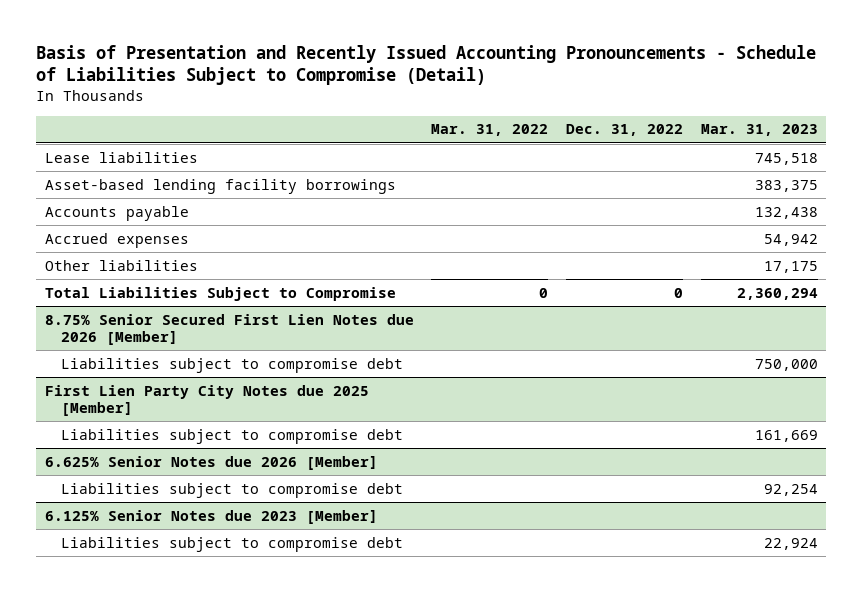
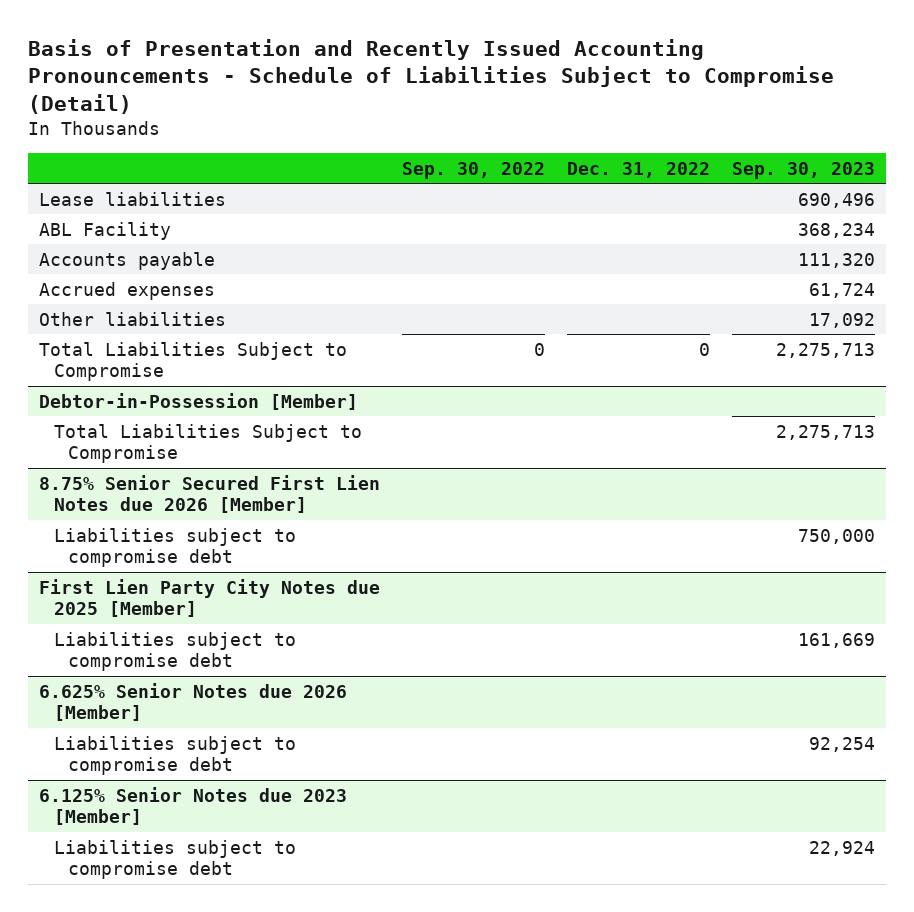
[431,124,549,137] Mar. 31, 2022 -> none
[700,124,818,137] Mar. 31, 2023 -> none
none -> [402,161,546,179] Sep. 30, 2022
none -> [732,161,876,179] Sep. 30, 2023
[44,178,396,194] Asset-based lending facility borrowings -> [39,221,172,240] ABL Facility
none -> [39,392,359,410] Debtor-in-Possession [Member]
none -> [53,423,362,464] Total Liabilities Subject to Compromise

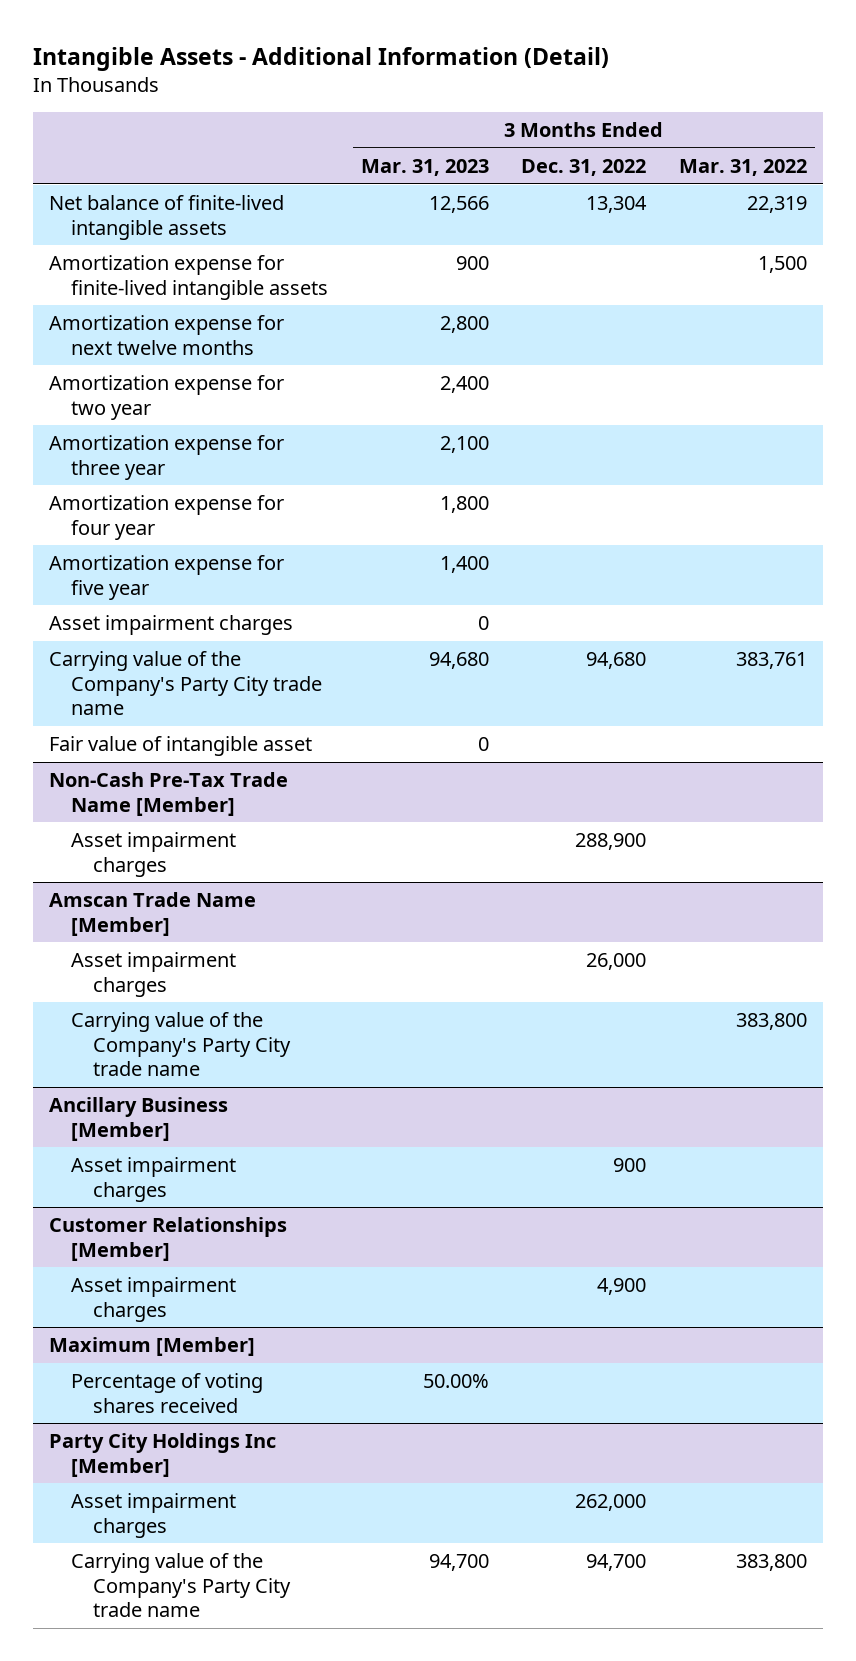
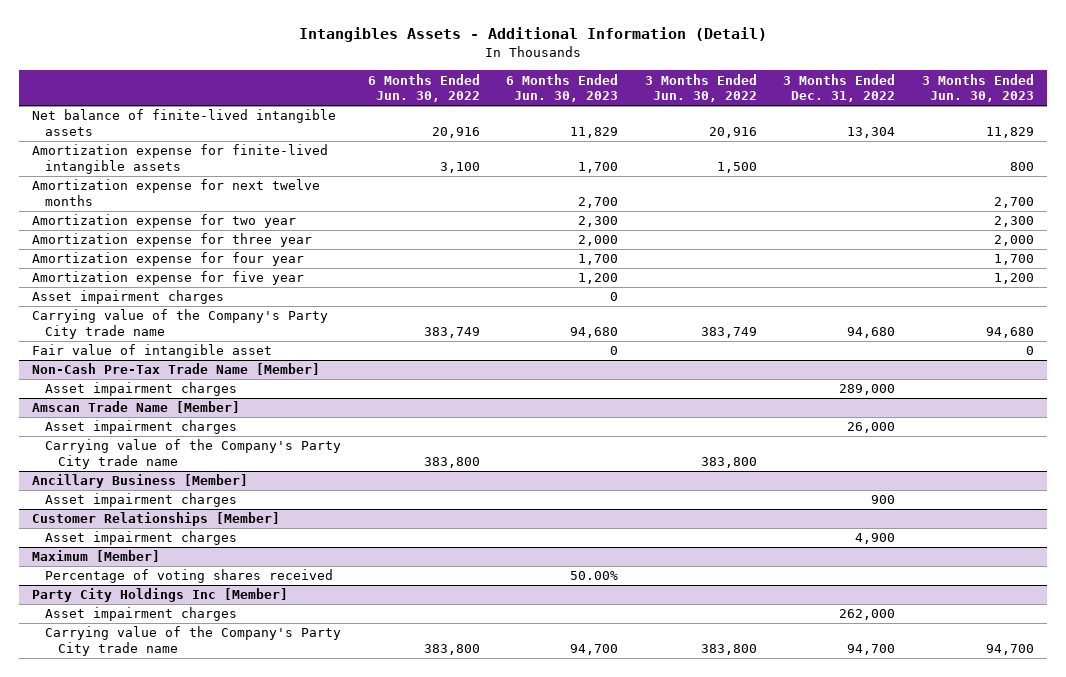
[33,46,610,71] Intangible Assets - Additional Information (Detail) -> [298,27,767,43] Intangibles Assets - Additional Information (Detail)
[360,159,489,177] Mar. 31, 2023 -> none
[678,159,807,177] Mar. 31, 2022 -> none
none -> [367,73,480,103] 6 Months Ended Jun. 30, 2022
none -> [506,73,619,103] 6 Months Ended Jun. 30, 2023
none -> [644,73,757,103] 3 Months Ended Jun. 30, 2022
none -> [921,73,1034,103] 3 Months Ended Jun. 30, 2023
[575,833,647,851] 288,900 -> [839,384,896,396] 289,000

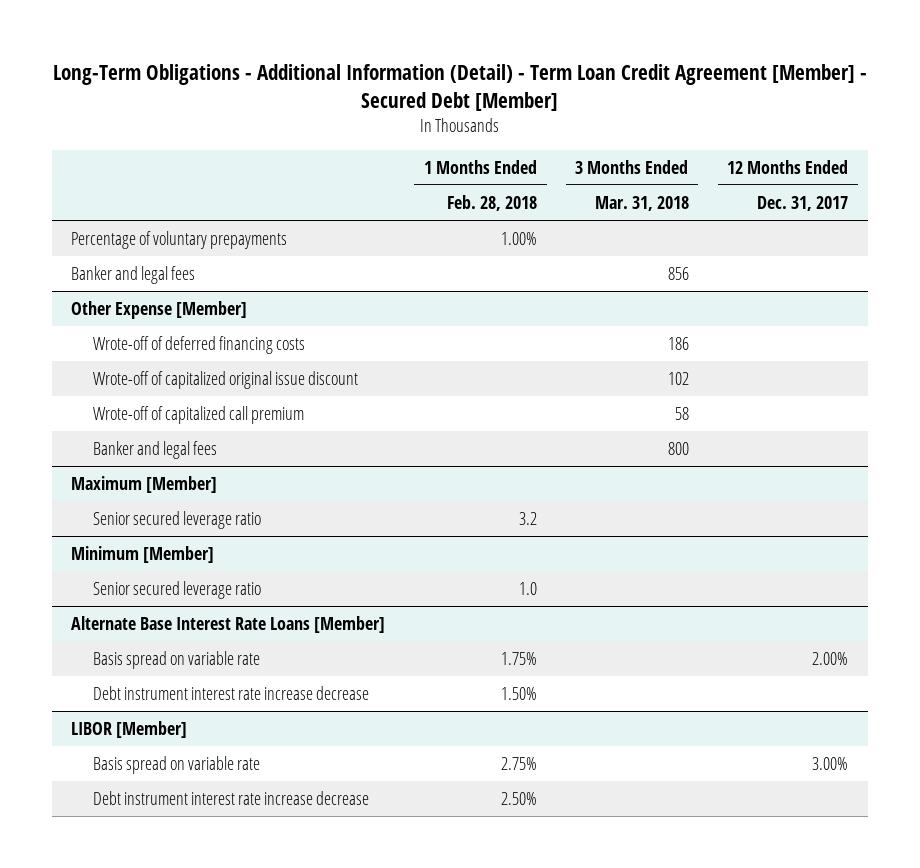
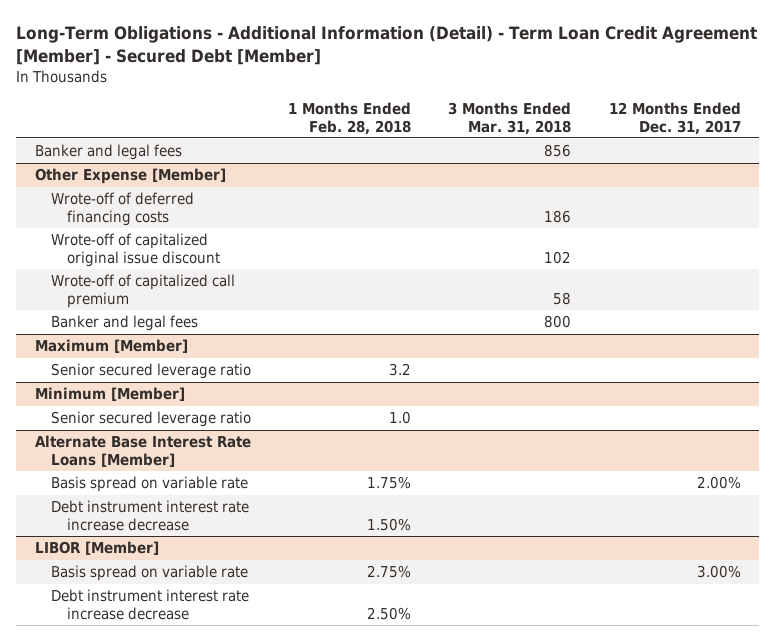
[71,230,288,249] Percentage of voluntary prepayments -> none

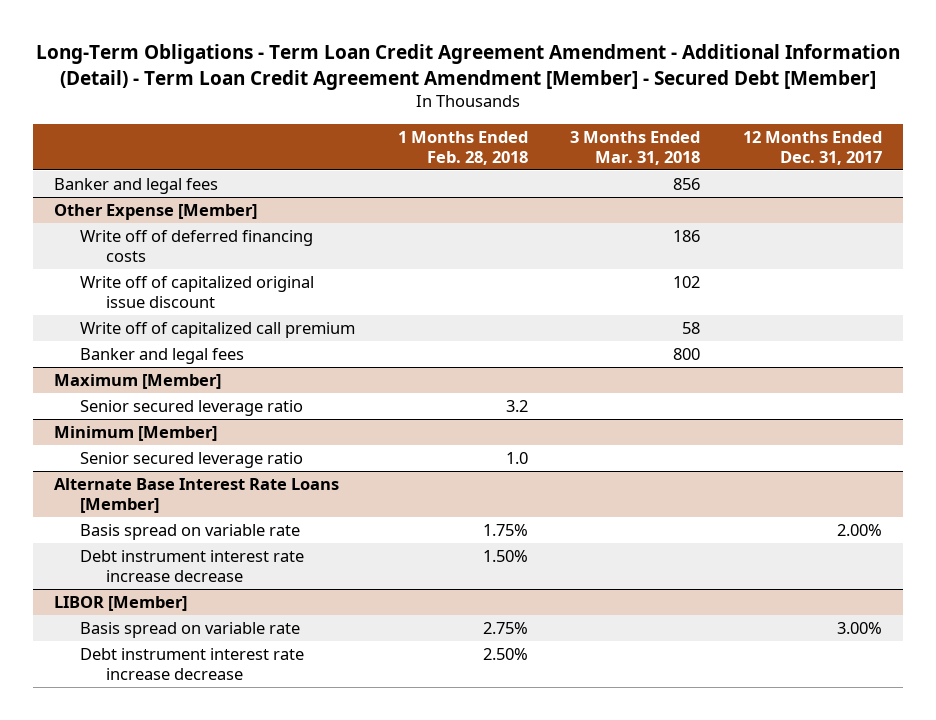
[16,26,758,66] Long-Term Obligations - Additional Information (Detail) - Term Loan Credit Agreement [Member] - Secured Debt [Member] -> [36,43,901,90] Long-Term Obligations - Term Loan Credit Agreement Amendment - Additional Information (Detail) - Term Loan Credit Agreement Amendment [Member] - Secured Debt [Member]
[50,192,194,226] Wrote-off of deferred financing costs -> [80,230,314,262] Write off of deferred financing costs
[50,233,221,267] Wrote-off of capitalized original issue discount -> [80,276,315,308] Write off of capitalized original issue discount
[50,274,235,308] Wrote-off of capitalized call premium -> [80,322,356,339] Write off of capitalized call premium

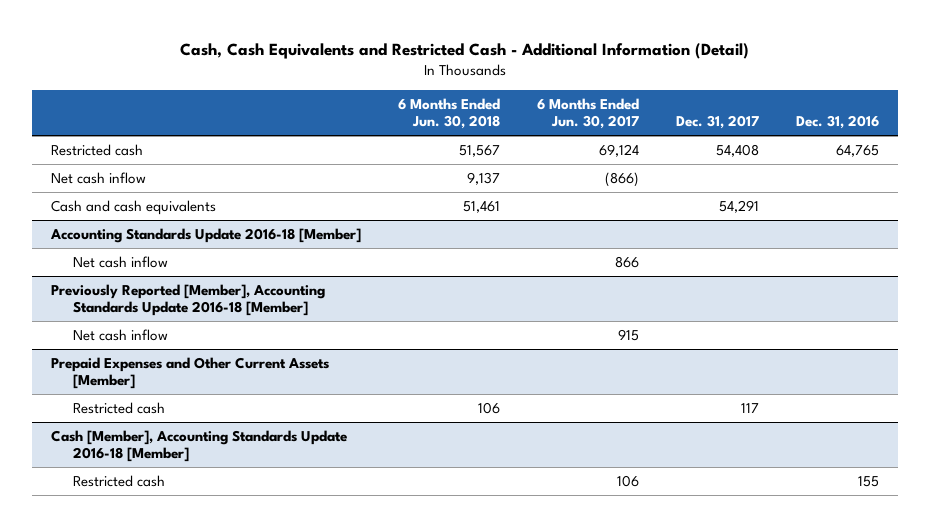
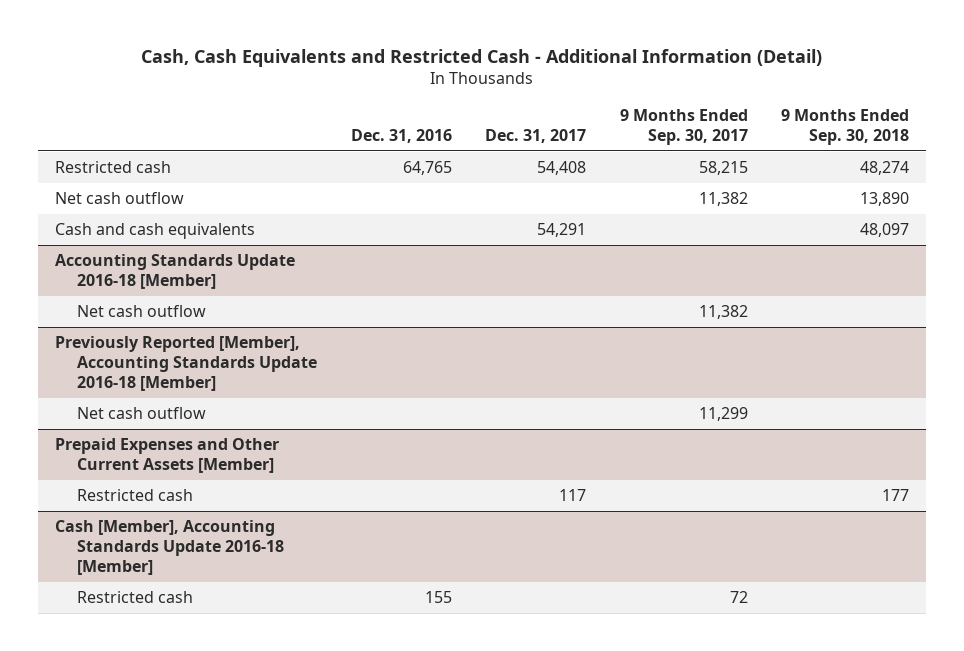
[397,97,500,130] 6 Months Ended Jun. 30, 2018 -> none
[537,97,640,130] 6 Months Ended Jun. 30, 2017 -> none
none -> [619,109,748,146] 9 Months Ended Sep. 30, 2017
none -> [781,109,910,146] 9 Months Ended Sep. 30, 2018
[50,171,146,184] Net cash inflow -> [55,192,185,205] Net cash outflow
[73,255,169,268] Net cash inflow -> [77,305,207,318] Net cash outflow
[73,328,169,341] Net cash inflow -> [77,407,207,420] Net cash outflow

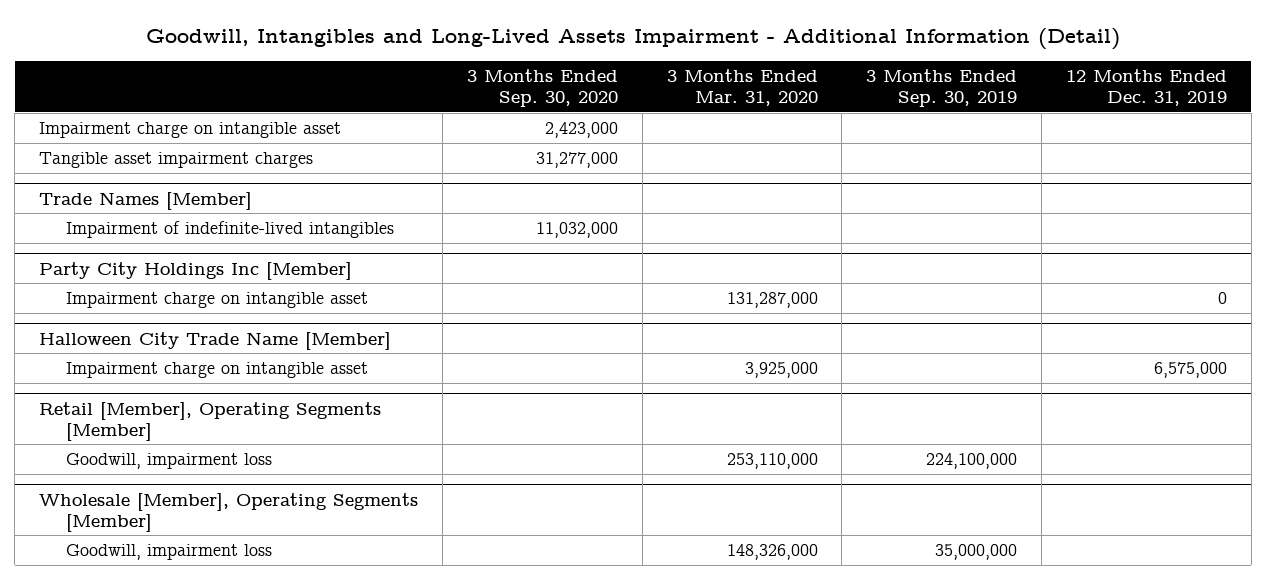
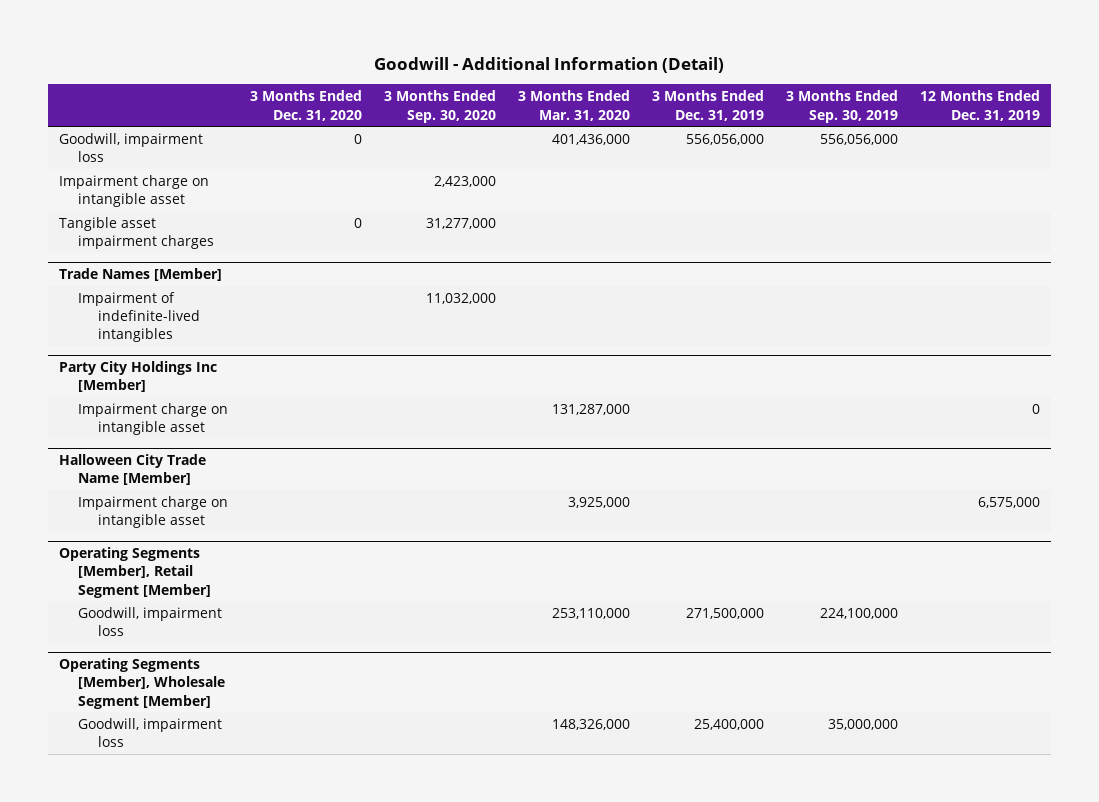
[146,27,1121,50] Goodwill, Intangibles and Long-Lived Assets Impairment - Additional Information (Detail) -> [374,57,725,74] Goodwill - Additional Information (Detail)
none -> [250,90,363,121] 3 Months Ended Dec. 31, 2020
none -> [651,90,764,121] 3 Months Ended Dec. 31, 2019
none -> [59,132,204,163] Goodwill, impairment loss
[39,401,382,441] Retail [Member], Operating Segments [Member] -> [59,547,212,598] Operating Segments [Member], Retail Segment [Member]
[39,492,419,532] Wholesale [Member], Operating Segments [Member] -> [59,658,226,709] Operating Segments [Member], Wholesale Segment [Member]

